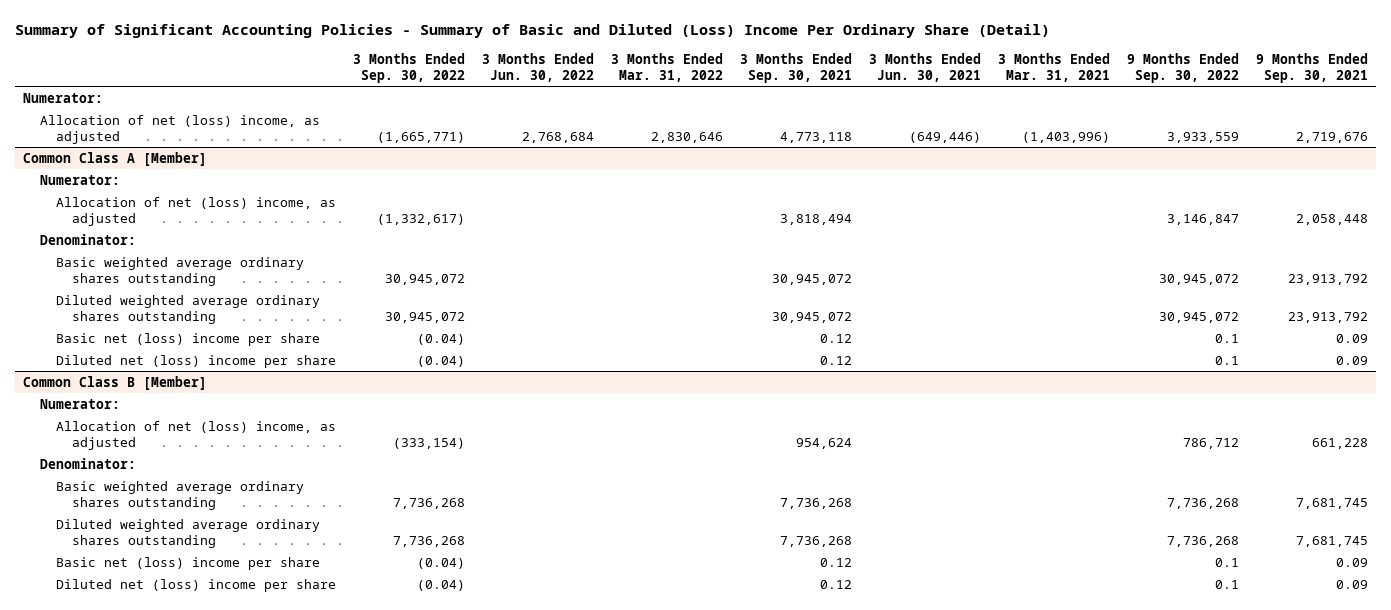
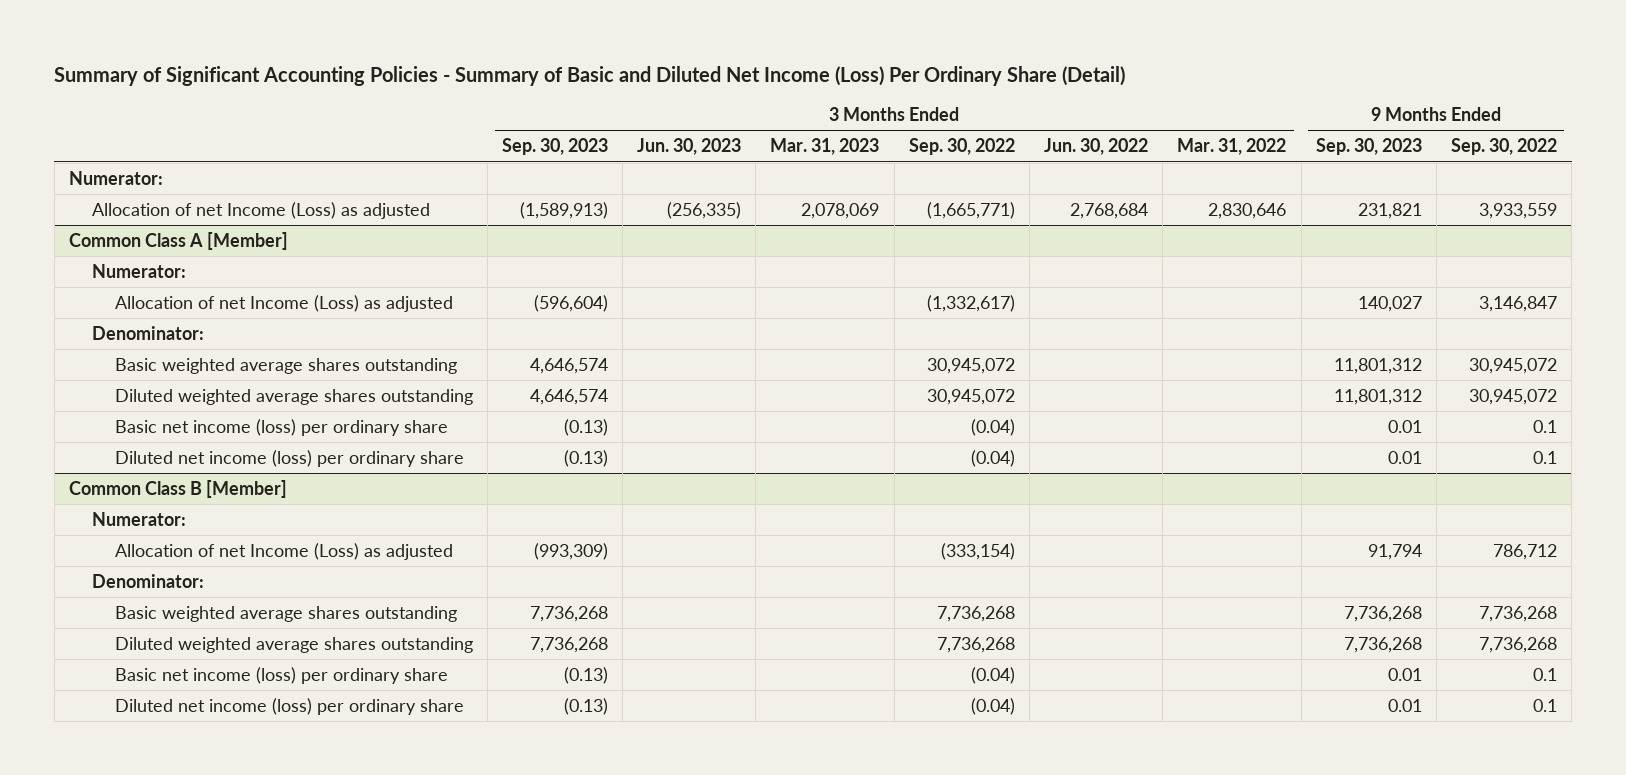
[14,24,1050,39] Summary of Significant Accounting Policies - Summary of Basic and Diluted (Loss) Income Per Ordinary Share (Detail) -> [54,65,1126,86] Summary of Significant Accounting Policies - Summary of Basic and Diluted Net Income (Loss) Per Ordinary Share (Detail)
[739,52,852,83] 3 Months Ended Sep. 30, 2021 -> none
[868,52,981,82] 3 Months Ended Jun. 30, 2021 -> none
[997,52,1110,82] 3 Months Ended Mar. 31, 2021 -> none
[1255,52,1368,83] 9 Months Ended Sep. 30, 2021 -> none
none -> [501,138,608,156] Sep. 30, 2023
none -> [637,138,742,156] Jun. 30, 2023
none -> [770,138,880,156] Mar. 31, 2023
none -> [1315,138,1422,156] Sep. 30, 2023
[39,114,320,144] Allocation of net (loss) income, as adjusted -> [91,201,430,219] Allocation of net Income (Loss) as adjusted
[55,196,336,226] Allocation of net (loss) income, as adjusted -> [114,294,453,312] Allocation of net Income (Loss) as adjusted
[55,256,304,286] Basic weighted average ordinary shares outstanding -> [114,357,457,374] Basic weighted average shares outstanding
[55,294,320,324] Diluted weighted average ordinary shares outstanding -> [114,388,473,405] Diluted weighted average shares outstanding
[55,332,320,346] Basic net (loss) income per share -> [114,418,448,436] Basic net income (loss) per ordinary share
[55,354,336,368] Diluted net (loss) income per share -> [114,449,464,467] Diluted net income (loss) per ordinary share
[55,420,336,450] Allocation of net (loss) income, as adjusted -> [114,542,453,560] Allocation of net Income (Loss) as adjusted
[55,480,304,510] Basic weighted average ordinary shares outstanding -> [114,605,457,622] Basic weighted average shares outstanding
[55,518,320,548] Diluted weighted average ordinary shares outstanding -> [114,636,473,653] Diluted weighted average shares outstanding
[55,556,320,570] Basic net (loss) income per share -> [114,666,448,684] Basic net income (loss) per ordinary share
[55,578,336,592] Diluted net (loss) income per share -> [114,697,464,715] Diluted net income (loss) per ordinary share

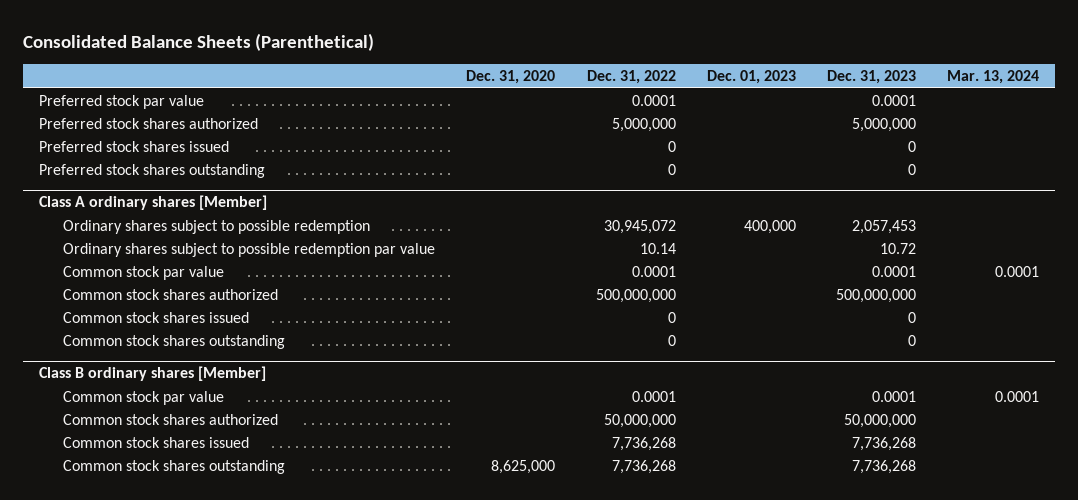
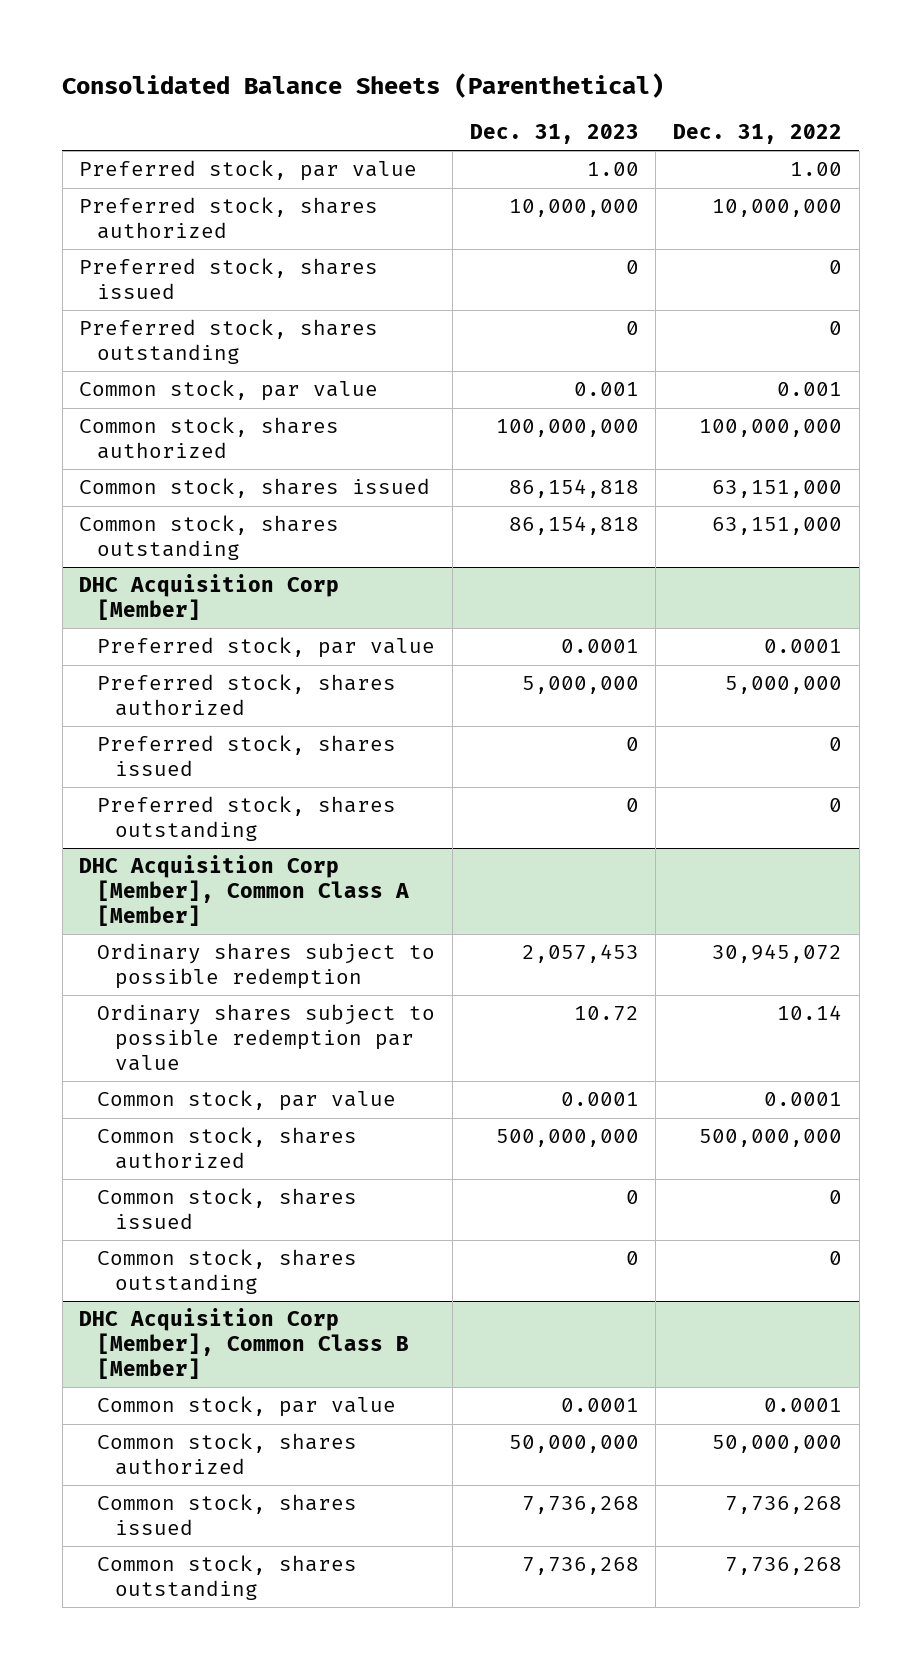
[466,70,556,85] Dec. 31, 2020 -> none
[706,70,796,85] Dec. 01, 2023 -> none
[947,70,1040,85] Mar. 13, 2024 -> none
[38,195,267,211] Class A ordinary shares [Member] -> none
[38,94,204,109] Preferred stock par value -> [79,160,418,182] Preferred stock, par value
[631,94,676,106] 0.0001 -> [789,162,842,177] 1.00
[872,94,917,106] 0.0001 -> [586,162,639,177] 1.00
[38,117,258,129] Preferred stock shares authorized -> [79,197,379,240] Preferred stock, shares authorized
[611,117,676,132] 5,000,000 -> [711,199,842,218] 10,000,000
[852,117,917,132] 5,000,000 -> [508,199,639,218] 10,000,000
[38,140,229,152] Preferred stock shares issued -> [79,258,379,300] Preferred stock, shares issued
[38,163,265,178] Preferred stock shares outstanding -> [79,319,379,365] Preferred stock, shares outstanding
none -> [79,380,379,402] Common stock, par value
none -> [79,417,340,460] Common stock, shares authorized
none -> [79,478,431,499] Common stock, shares issued
none -> [79,515,340,561] Common stock, shares outstanding
none -> [79,574,340,621] DHC Acquisition Corp [Member]
none -> [97,637,436,659] Preferred stock, par value
none -> [97,674,397,717] Preferred stock, shares authorized
none -> [97,735,397,777] Preferred stock, shares issued
none -> [97,796,397,842] Preferred stock, shares outstanding
none -> [79,855,410,927] DHC Acquisition Corp [Member], Common Class A [Member]
[38,366,266,382] Class B ordinary shares [Member] -> none
[63,265,225,280] Common stock par value -> [97,1090,397,1112] Common stock, par value
[63,288,279,300] Common stock shares authorized -> [97,1127,358,1170] Common stock, shares authorized
[63,311,250,323] Common stock shares issued -> [97,1188,358,1230] Common stock, shares issued
[63,334,286,349] Common stock shares outstanding -> [97,1249,358,1295] Common stock, shares outstanding
none -> [79,1308,410,1380] DHC Acquisition Corp [Member], Common Class B [Member]
[63,390,225,405] Common stock par value -> [97,1396,397,1418] Common stock, par value
[63,413,279,425] Common stock shares authorized -> [97,1433,358,1476] Common stock, shares authorized
[63,436,250,448] Common stock shares issued -> [97,1494,358,1536] Common stock, shares issued
[63,459,286,474] Common stock shares outstanding -> [97,1555,358,1601] Common stock, shares outstanding

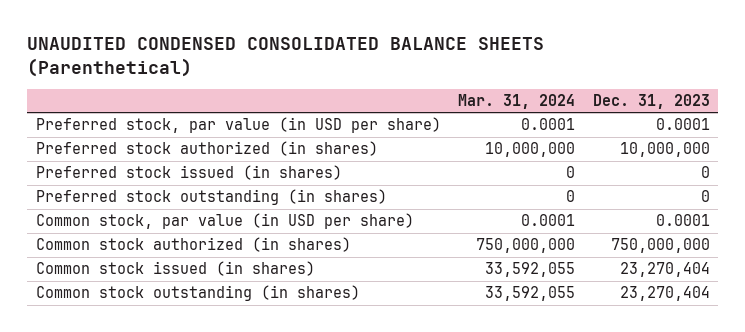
[62,72,665,98] Consolidated Balance Sheets (Parenthetical) -> [26,37,544,77] UNAUDITED CONDENSED CONSOLIDATED BALANCE SHEETS (Parenthetical)
[672,124,842,145] Dec. 31, 2022 -> none
none -> [458,93,576,109] Mar. 31, 2024
[79,574,340,621] DHC Acquisition Corp [Member] -> none
[97,637,436,659] Preferred stock, par value -> none
[97,674,397,717] Preferred stock, shares authorized -> none
[97,735,397,777] Preferred stock, shares issued -> none
[97,796,397,842] Preferred stock, shares outstanding -> none
[79,855,410,927] DHC Acquisition Corp [Member], Common Class A [Member] -> none
[97,943,436,990] Ordinary shares subject to possible redemption -> none
[97,1004,436,1072] Ordinary shares subject to possible redemption par value -> none
[97,1090,397,1112] Common stock, par value -> none
[97,1127,358,1170] Common stock, shares authorized -> none
[97,1188,358,1230] Common stock, shares issued -> none
[97,1249,358,1295] Common stock, shares outstanding -> none
[79,1308,410,1380] DHC Acquisition Corp [Member], Common Class B [Member] -> none
[97,1396,397,1418] Common stock, par value -> none
[97,1433,358,1476] Common stock, shares authorized -> none
[97,1494,358,1536] Common stock, shares issued -> none
[97,1555,358,1601] Common stock, shares outstanding -> none
[79,160,418,182] Preferred stock, par value -> [35,117,441,134] Preferred stock, par value (in USD per share)
[586,162,639,177] 1.00 -> [655,118,710,131] 0.0001
[79,197,379,240] Preferred stock, shares authorized -> [35,141,378,157] Preferred stock authorized (in shares)
[79,258,379,300] Preferred stock, shares issued -> [35,165,342,181] Preferred stock issued (in shares)
[79,319,379,365] Preferred stock, shares outstanding -> [35,189,387,206] Preferred stock outstanding (in shares)
[79,380,379,402] Common stock, par value -> [35,213,414,230] Common stock, par value (in USD per share)
[573,382,639,397] 0.001 -> [655,214,710,227] 0.0001
[79,417,340,460] Common stock, shares authorized -> [35,237,351,253] Common stock authorized (in shares)
[495,419,639,438] 100,000,000 -> [610,238,710,254] 750,000,000
[79,478,431,499] Common stock, shares issued -> [35,261,315,277] Common stock issued (in shares)
[508,479,639,499] 86,154,818 -> [619,262,710,278] 23,270,404
[79,515,340,561] Common stock, shares outstanding -> [35,285,360,302] Common stock outstanding (in shares)
[508,516,639,536] 86,154,818 -> [619,286,710,302] 23,270,404

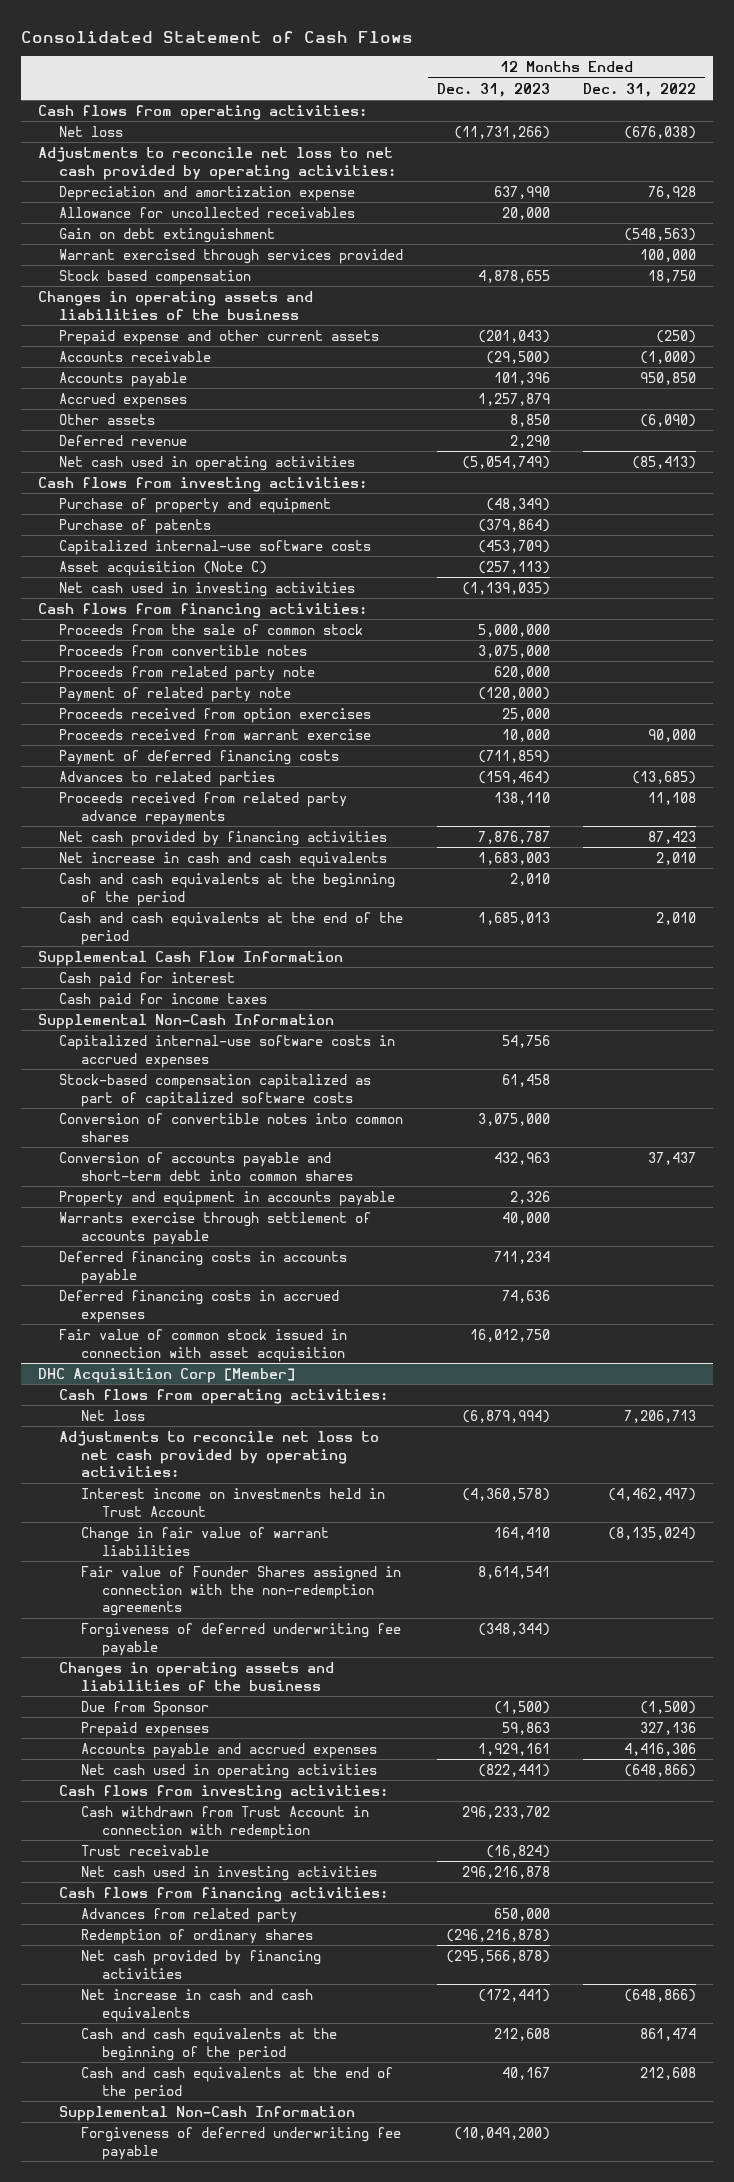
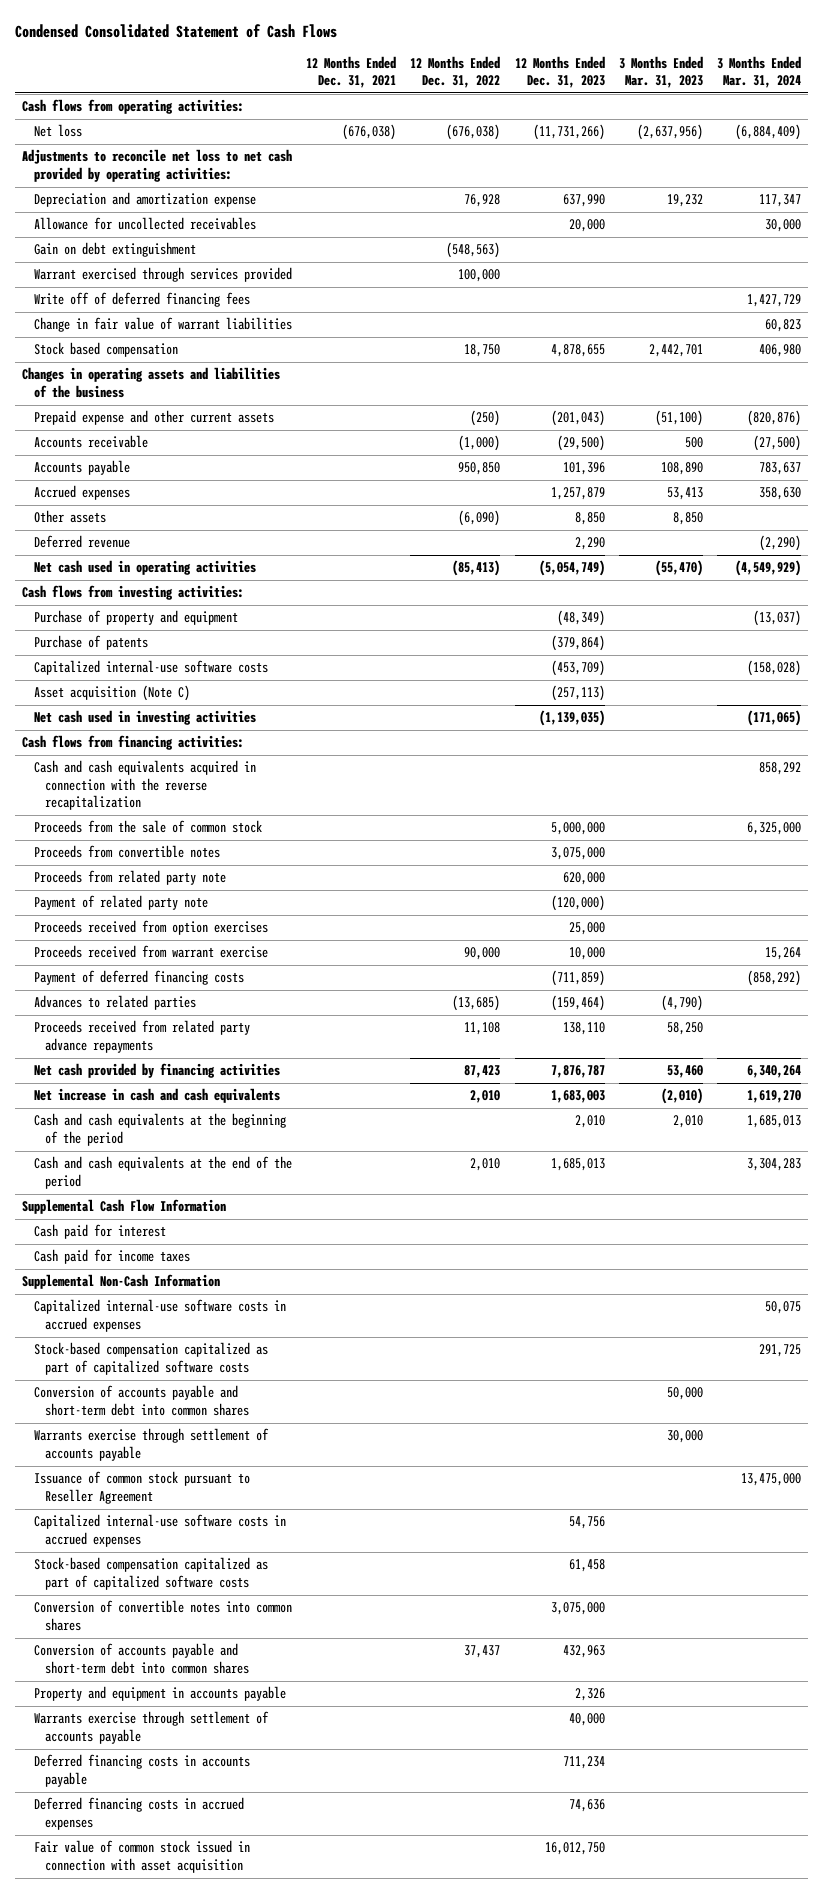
[21,30,414,43] Consolidated Statement of Cash Flows -> [14,23,337,38] Condensed Consolidated Statement of Cash Flows
none -> [306,55,397,89] 12 Months Ended Dec. 31, 2021
none -> [618,55,703,89] 3 Months Ended Mar. 31, 2023
none -> [717,55,802,89] 3 Months Ended Mar. 31, 2024
none -> [33,292,250,308] Write off of deferred financing fees
none -> [33,317,292,333] Change in fair value of warrant liabilities
none -> [33,760,256,811] Cash and cash equivalents acquired in connection with the reverse recapitalization
none -> [33,1299,286,1332] Capitalized internal-use software costs in accrued expenses
none -> [33,1342,268,1375] Stock-based compensation capitalized as part of capitalized software costs
none -> [33,1385,250,1416] Conversion of accounts payable and short-term debt into common shares
none -> [33,1428,269,1461] Warrants exercise through settlement of accounts payable
none -> [33,1471,250,1504] Issuance of common stock pursuant to Reseller Agreement
[38,1367,296,1383] DHC Acquisition Corp [Member] -> none
[59,1388,389,1404] Cash flows from operating activities: -> none
[80,1409,145,1421] Net loss -> none
[59,1430,380,1478] Adjustments to reconcile net loss to net cash provided by operating activities: -> none
[80,1487,385,1517] Interest income on investments held in Trust Account -> none
[80,1526,329,1556] Change in fair value of warrant liabilities -> none
[80,1565,401,1617] Fair value of Founder Shares assigned in connection with the non-redemption agreements -> none
[80,1622,401,1656] Forgiveness of deferred underwriting fee payable -> none
[59,1661,335,1691] Changes in operating assets and liabilities of the business -> none
[80,1700,209,1716] Due from Sponsor -> none
[80,1721,209,1737] Prepaid expenses -> none
[80,1742,377,1758] Accounts payable and accrued expenses -> none
[80,1763,377,1779] Net cash used in operating activities -> none
[59,1784,389,1800] Cash flows from investing activities: -> none
[80,1805,369,1839] Cash withdrawn from Trust Account in connection with redemption -> none
[80,1844,209,1856] Trust receivable -> none
[80,1865,377,1881] Net cash used in investing activities -> none
[59,1886,389,1902] Cash flows from financing activities: -> none
[80,1907,297,1923] Advances from related party -> none
[80,1928,313,1944] Redemption of ordinary shares -> none
[80,1949,321,1979] Net cash provided by financing activities -> none
[80,1988,313,2022] Net increase in cash and cash equivalents -> none
[80,2027,337,2061] Cash and cash equivalents at the beginning of the period -> none
[80,2066,393,2100] Cash and cash equivalents at the end of the period -> none
[59,2105,356,2121] Supplemental Non-Cash Information -> none
[80,2126,401,2160] Forgiveness of deferred underwriting fee payable -> none

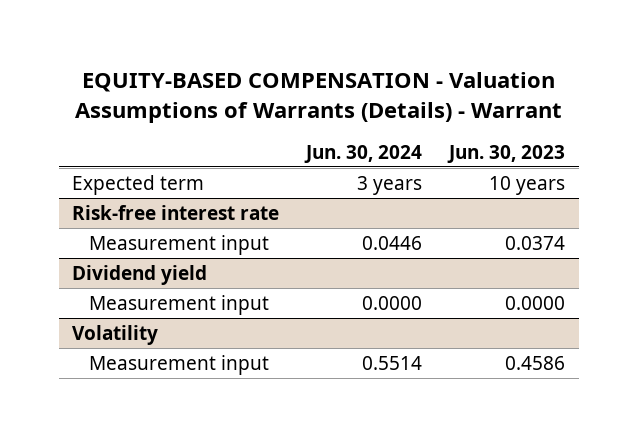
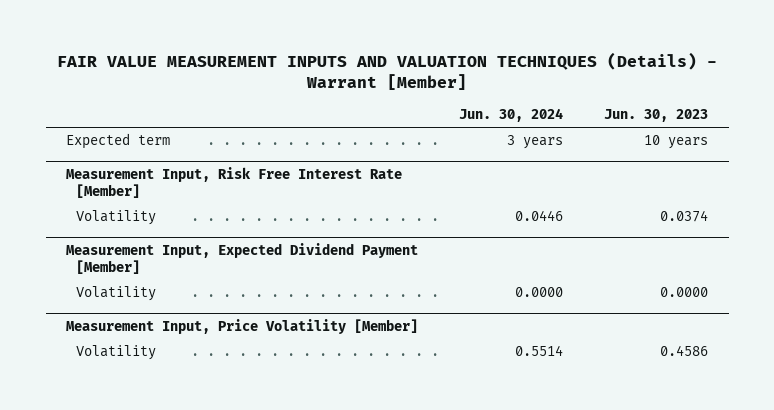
[74,72,562,123] EQUITY-BASED COMPENSATION - Valuation Assumptions of Warrants (Details) - Warrant -> [57,51,718,91] FAIR VALUE MEASUREMENT INPUTS AND VALUATION TECHNIQUES (Details) - Warrant [Member]
[72,204,280,220] Risk-free interest rate -> [66,166,403,198] Measurement Input, Risk Free Interest Rate [Member]
[88,234,269,255] Measurement input -> [75,210,156,226] Volatility
[72,264,208,285] Dividend yield -> [66,242,419,274] Measurement Input, Expected Dividend Payment [Member]
[88,294,269,315] Measurement input -> [75,286,156,302] Volatility
[72,324,159,345] Volatility -> [66,318,419,334] Measurement Input, Price Volatility [Member]
[88,354,269,375] Measurement input -> [75,345,156,361] Volatility

